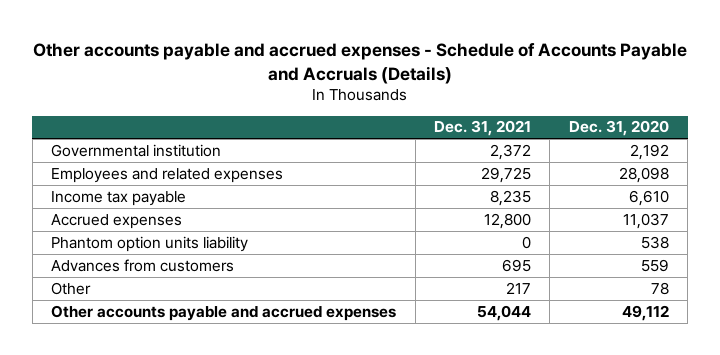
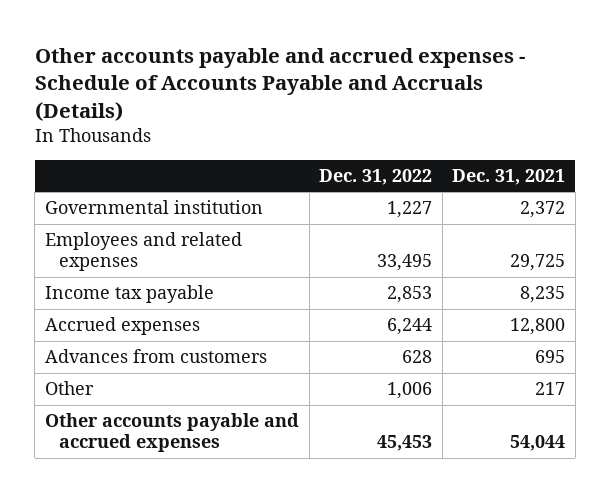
[568,120,669,137] Dec. 31, 2020 -> none
none -> [319,168,433,185] Dec. 31, 2022
[51,235,249,252] Phantom option units liability -> none

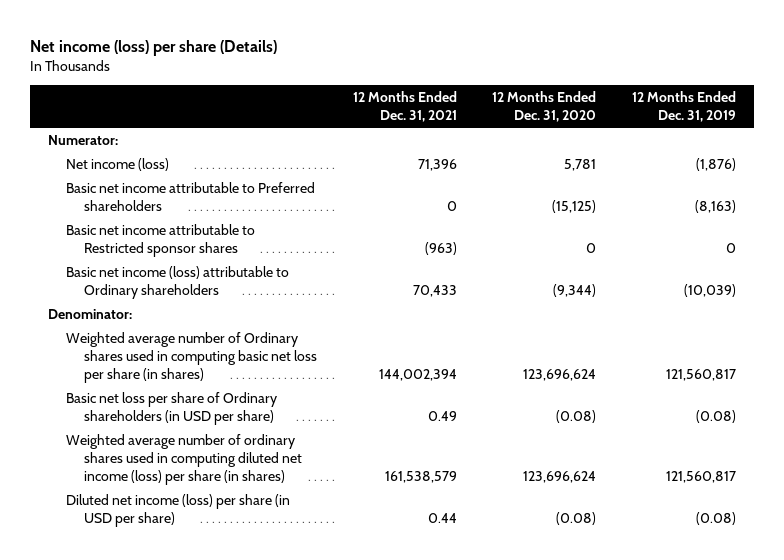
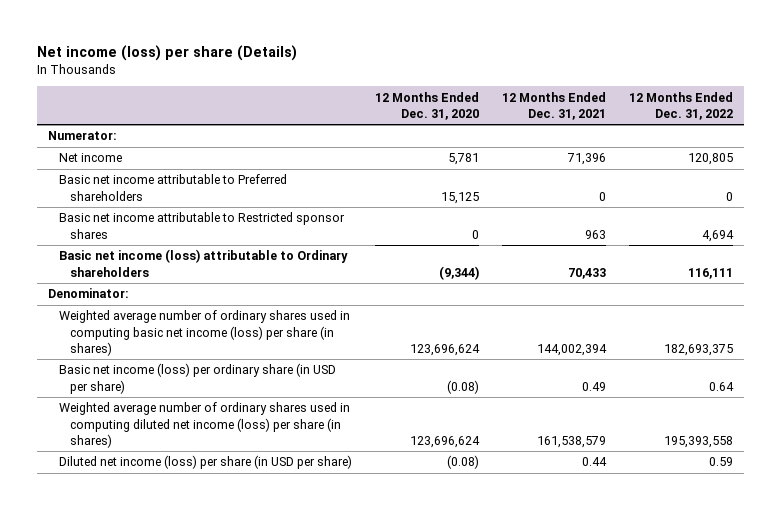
[631,91,736,123] 12 Months Ended Dec. 31, 2019 -> none
none -> [628,91,733,120] 12 Months Ended Dec. 31, 2022
[66,157,170,171] Net income (loss) -> [59,153,123,163] Net income
[552,199,597,213] (15,125) -> [441,191,480,204] 15,125
[424,241,457,255] (963) -> [584,229,606,239] 963
[66,331,317,383] Weighted average number of Ordinary shares used in computing basic net loss per share (in shares) -> [59,310,351,357] Weighted average number of ordinary shares used in computing basic net income (loss) per share (in shares)
[66,391,278,425] Basic net loss per share of Ordinary shareholders (in USD per share) -> [59,363,337,394] Basic net income (loss) per ordinary share (in USD per share)

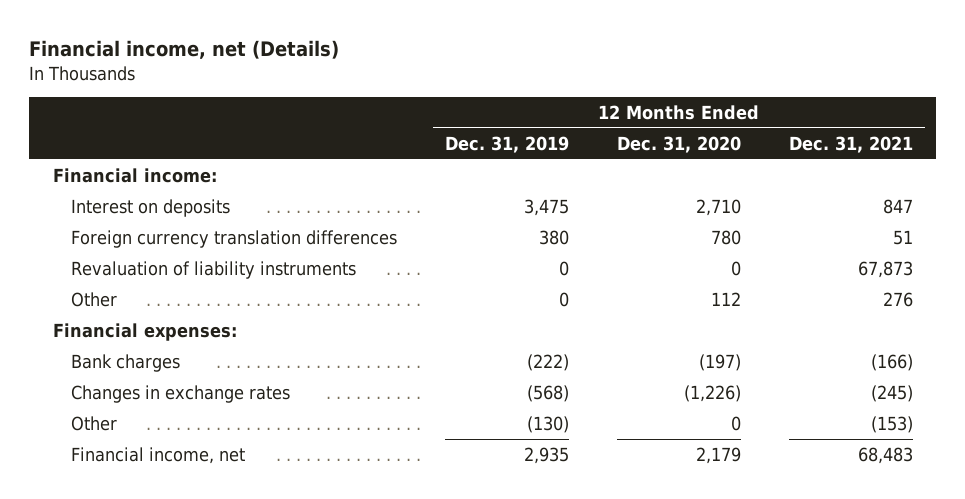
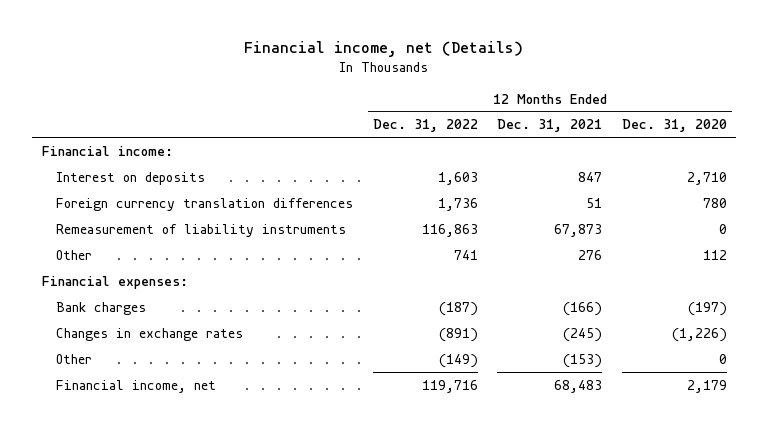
[444,135,569,153] Dec. 31, 2019 -> none
none -> [372,119,478,133] Dec. 31, 2022
[71,260,357,279] Revaluation of liability instruments -> [56,223,347,237] Remeasurement of liability instruments

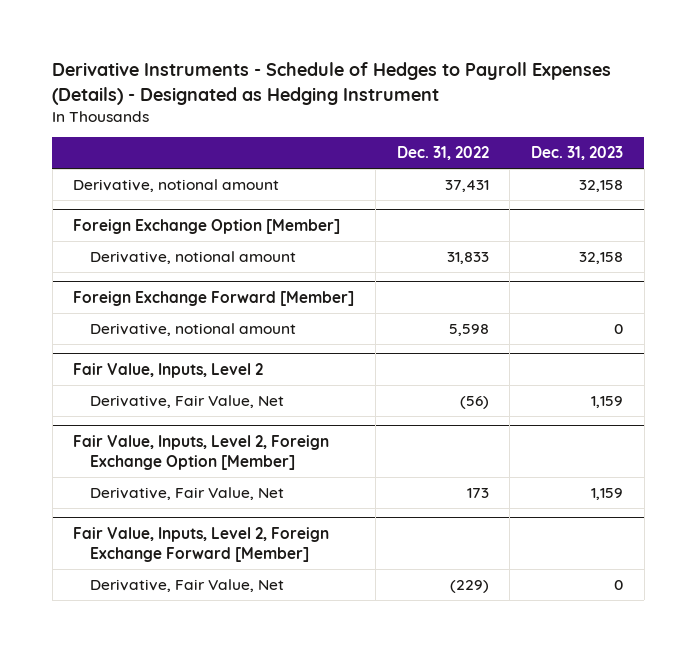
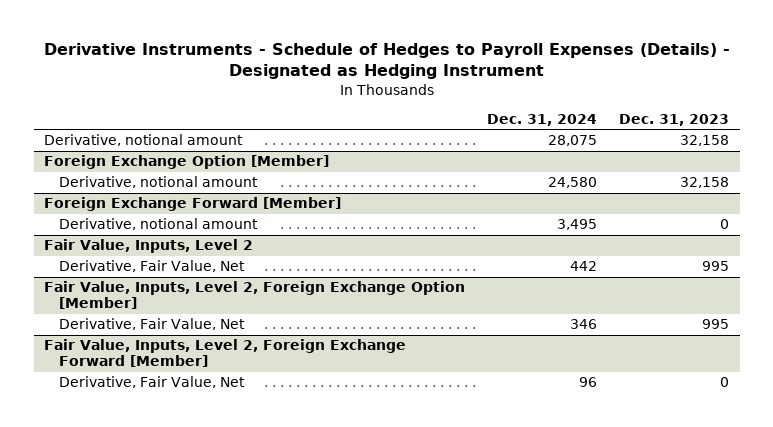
[396,146,489,161] Dec. 31, 2022 -> none
none -> [487,113,598,126] Dec. 31, 2024
[591,396,624,409] 1,159 -> [701,261,729,272] 995
[591,488,624,501] 1,159 -> [701,319,729,330] 995

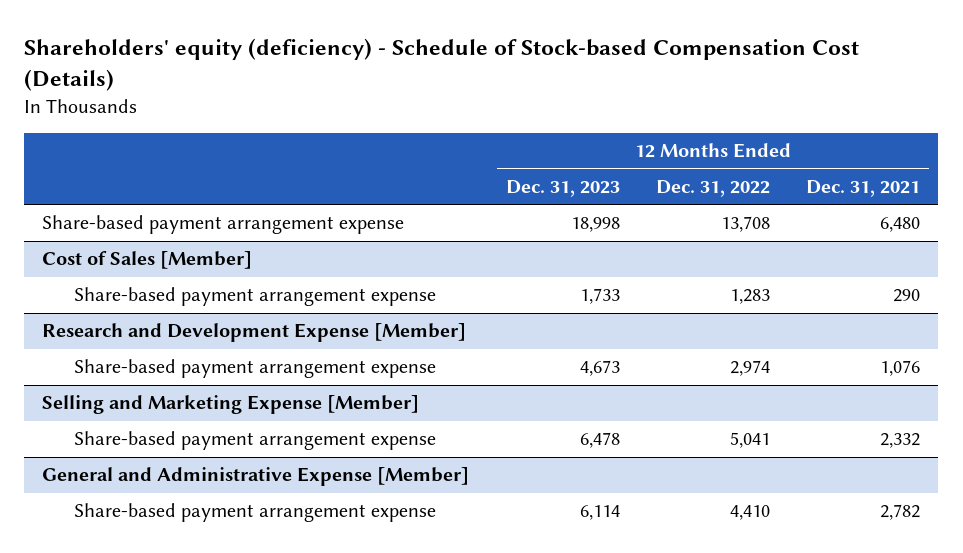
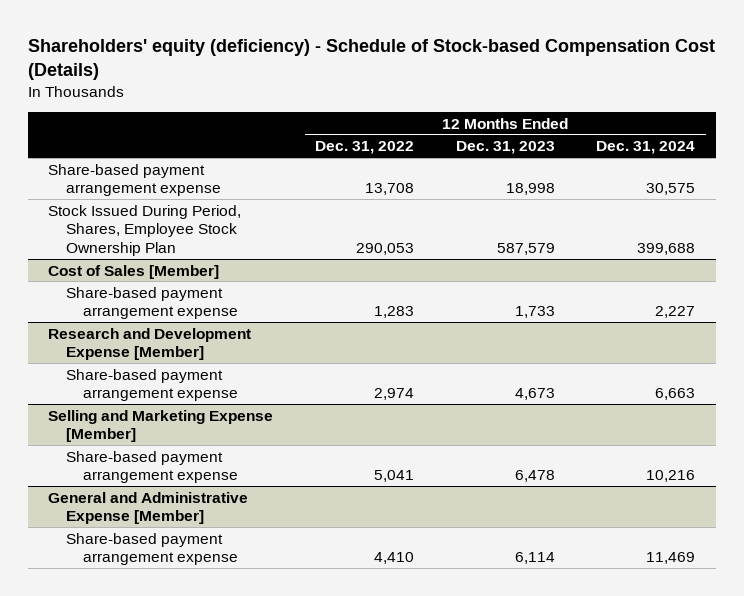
[806,179,921,197] Dec. 31, 2021 -> none
none -> [596,141,696,155] Dec. 31, 2024
none -> [48,204,242,256] Stock Issued During Period, Shares, Employee Stock Ownership Plan

